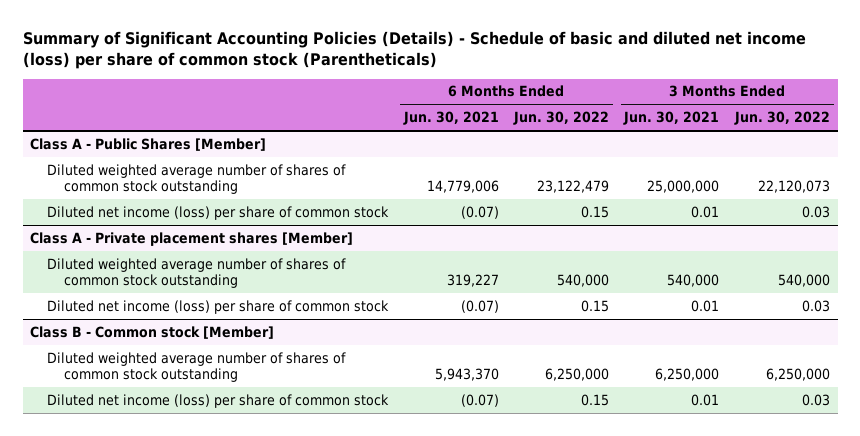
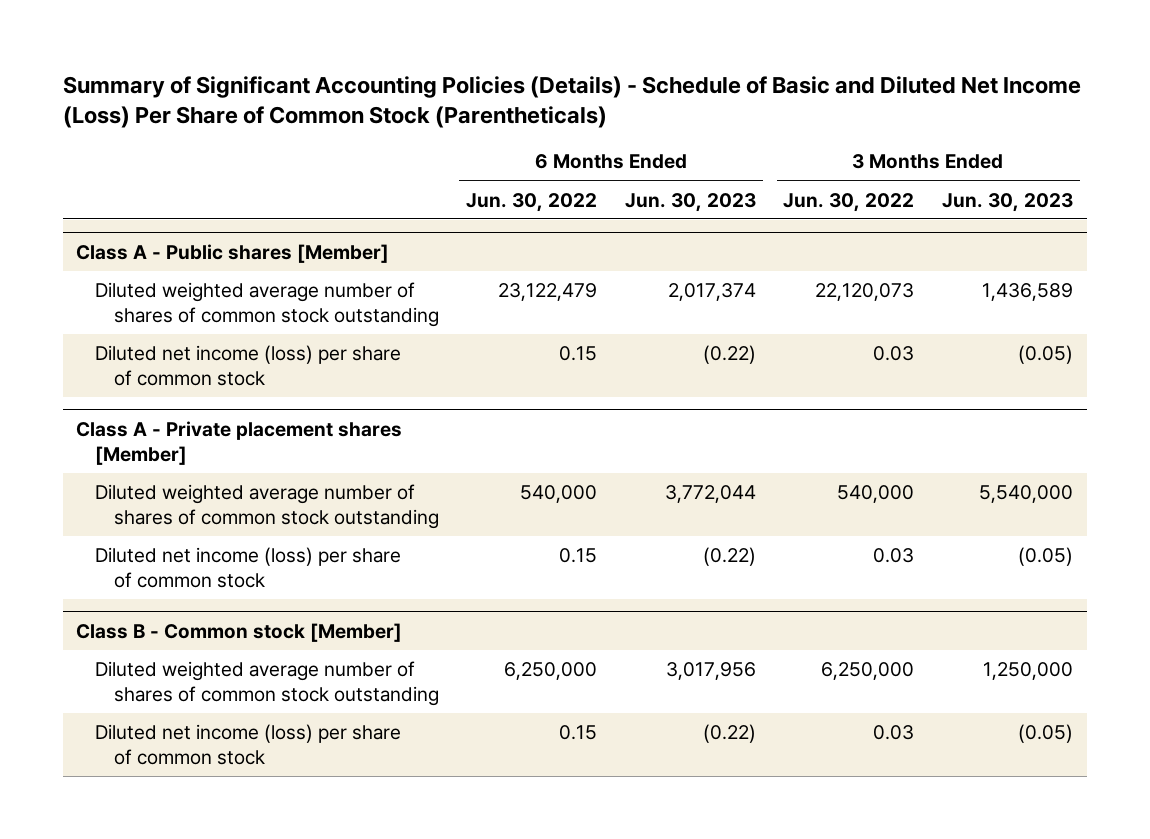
[22,30,806,69] Summary of Significant Accounting Policies (Details) - Schedule of basic and diluted net income (loss) per share of common stock (Parentheticals) -> [62,75,1081,129] Summary of Significant Accounting Policies (Details) - Schedule of Basic and Diluted Net Income (Loss) Per Share of Common Stock (Parentheticals)
[402,111,499,126] Jun. 30, 2021 -> none
[623,111,720,126] Jun. 30, 2021 -> none
none -> [624,192,756,212] Jun. 30, 2023
none -> [942,192,1074,212] Jun. 30, 2023
[30,137,267,151] Class A - Public Shares [Member] -> [76,243,390,263] Class A - Public shares [Member]

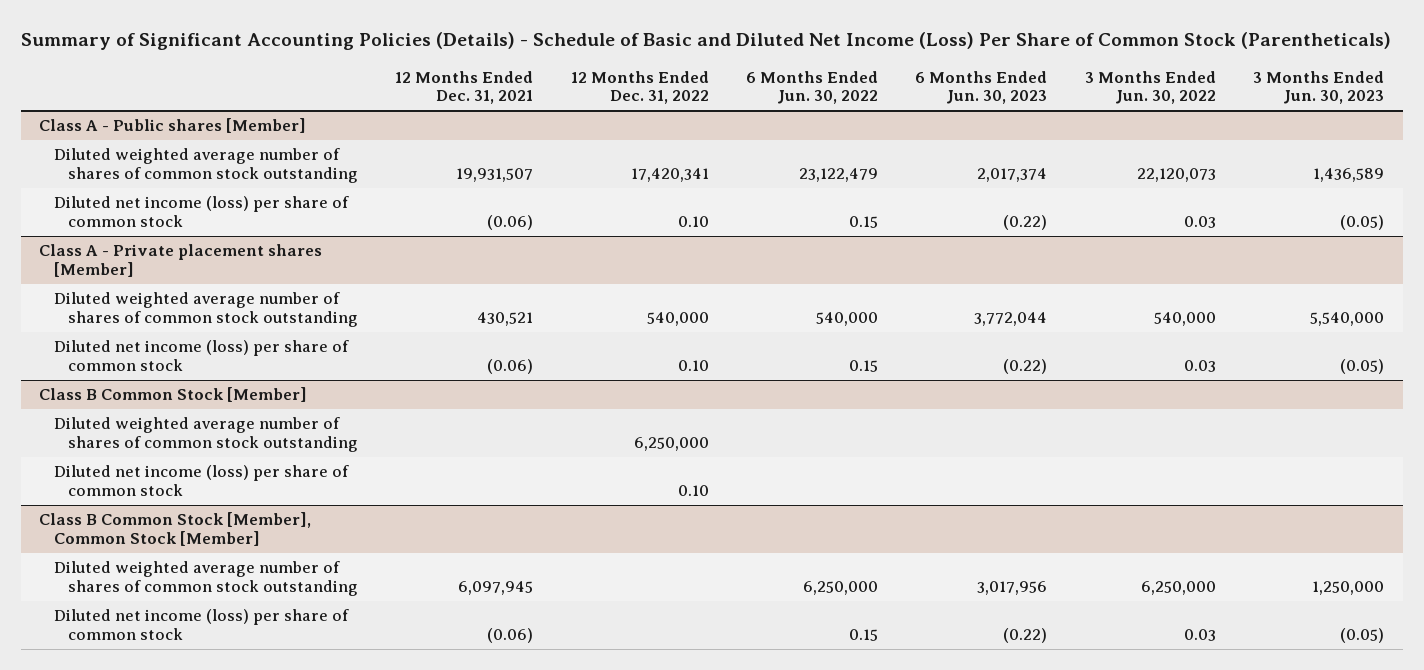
none -> [395,70,534,105] 12 Months Ended Dec. 31, 2021
none -> [570,70,709,105] 12 Months Ended Dec. 31, 2022
[76,622,403,642] Class B - Common stock [Member] -> [39,387,308,403] Class B Common Stock [Member]
none -> [53,417,358,452] Diluted weighted average number of shares of common stock outstanding
none -> [53,465,349,496] Diluted net income (loss) per share of common stock
none -> [39,512,312,546] Class B Common Stock [Member], Common Stock [Member]

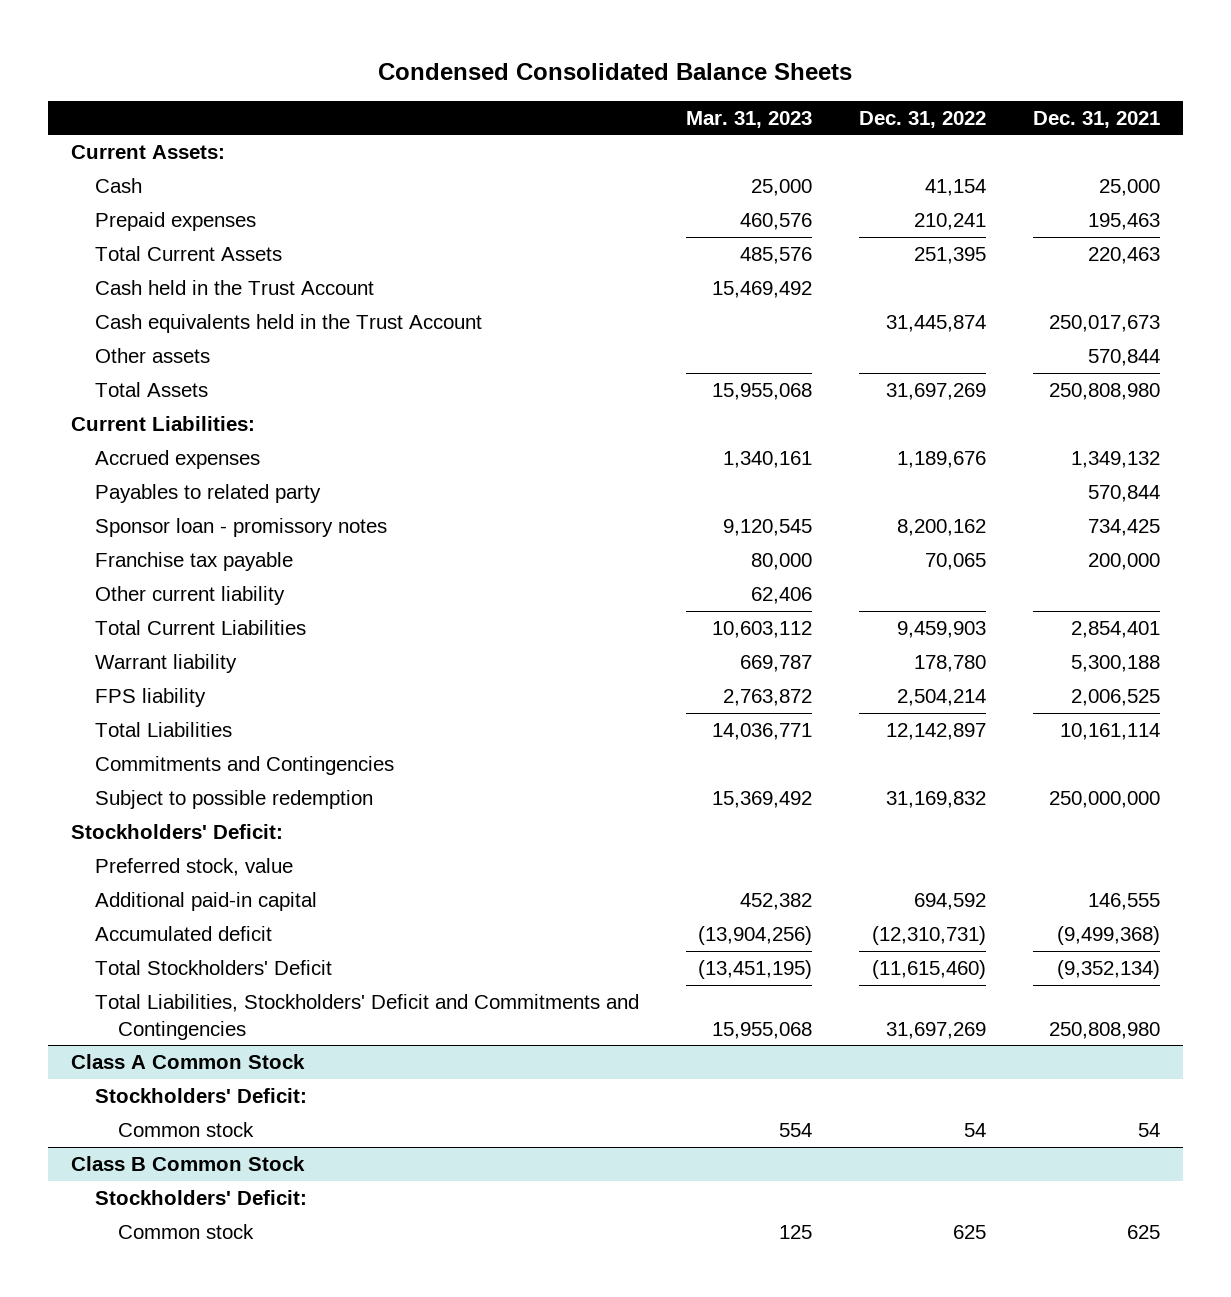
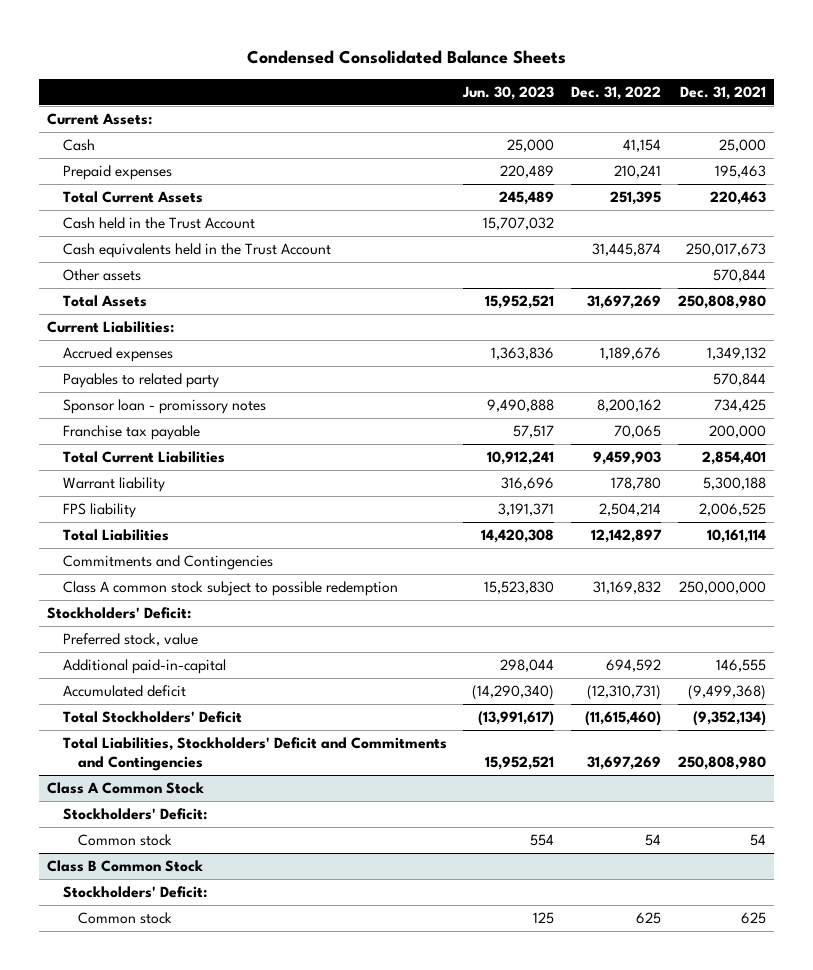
[685,110,812,128] Mar. 31, 2023 -> none
none -> [462,85,555,100] Jun. 30, 2023
[94,585,285,605] Other current liability -> none
[94,789,373,809] Subject to possible redemption -> [62,581,398,597] Class A common stock subject to possible redemption
[94,891,317,911] Additional paid-in capital -> [62,659,226,675] Additional paid-in-capital

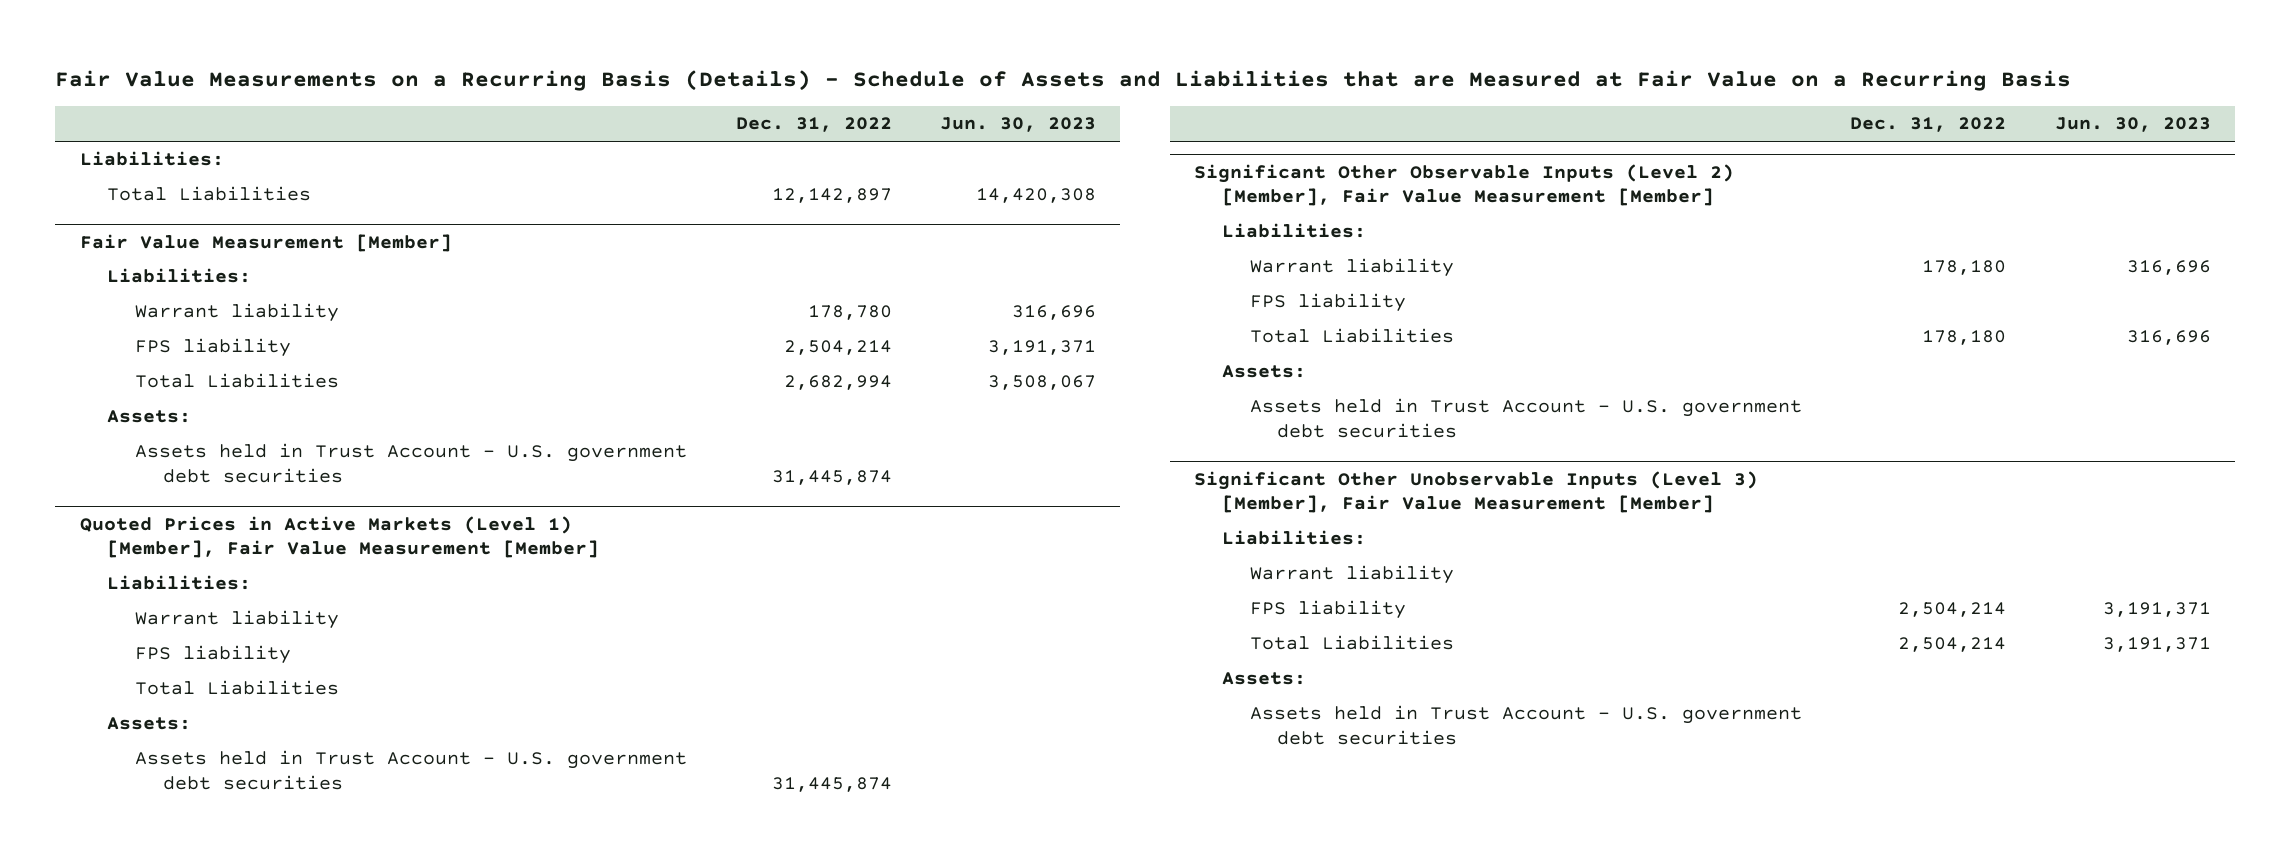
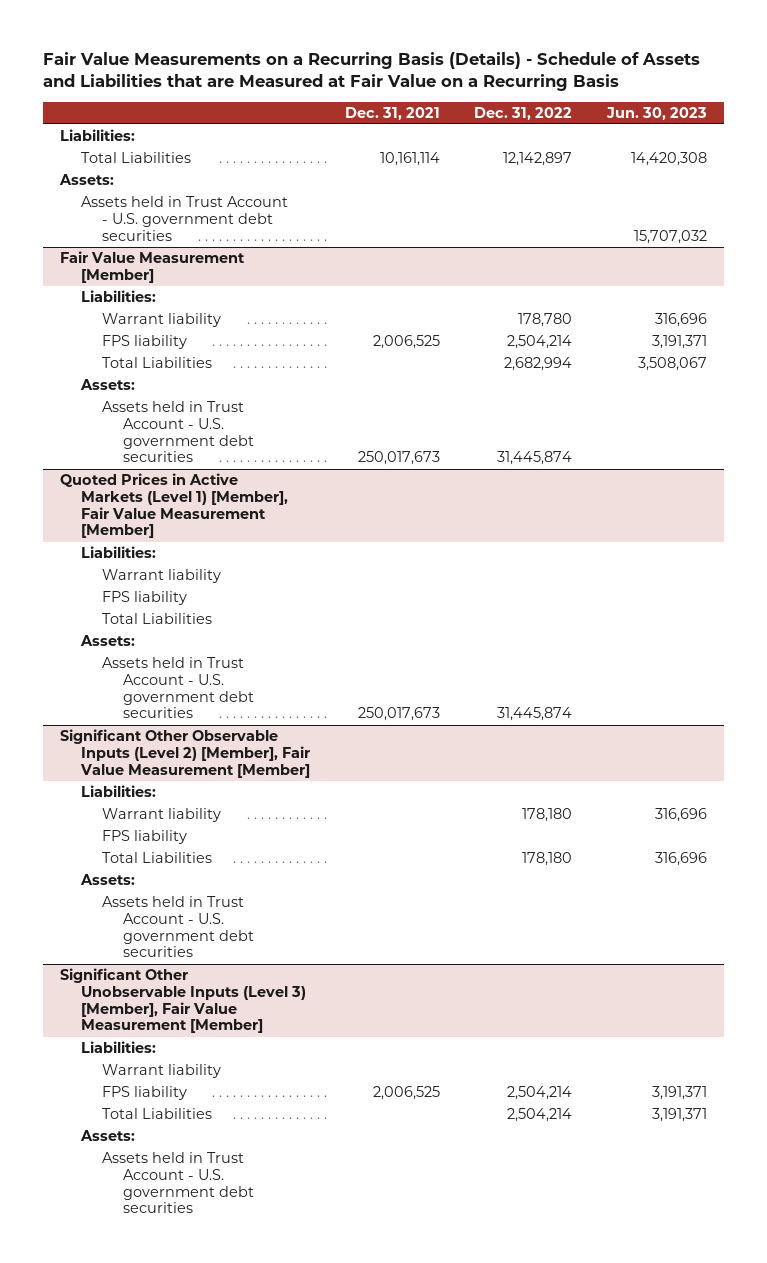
none -> [344,106,440,120] Dec. 31, 2021
none -> [59,174,115,186] Assets:
none -> [81,196,289,241] Assets held in Trust Account - U.S. government debt securities

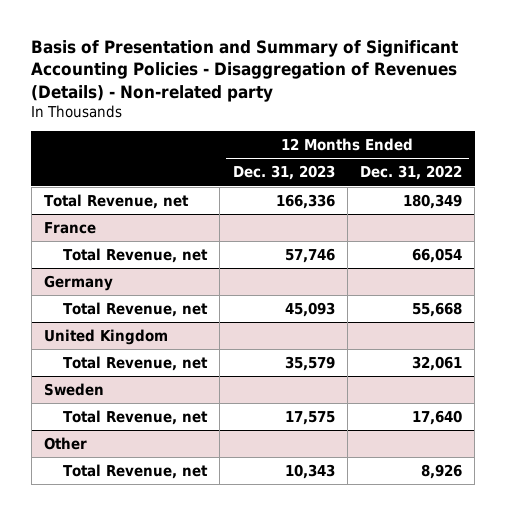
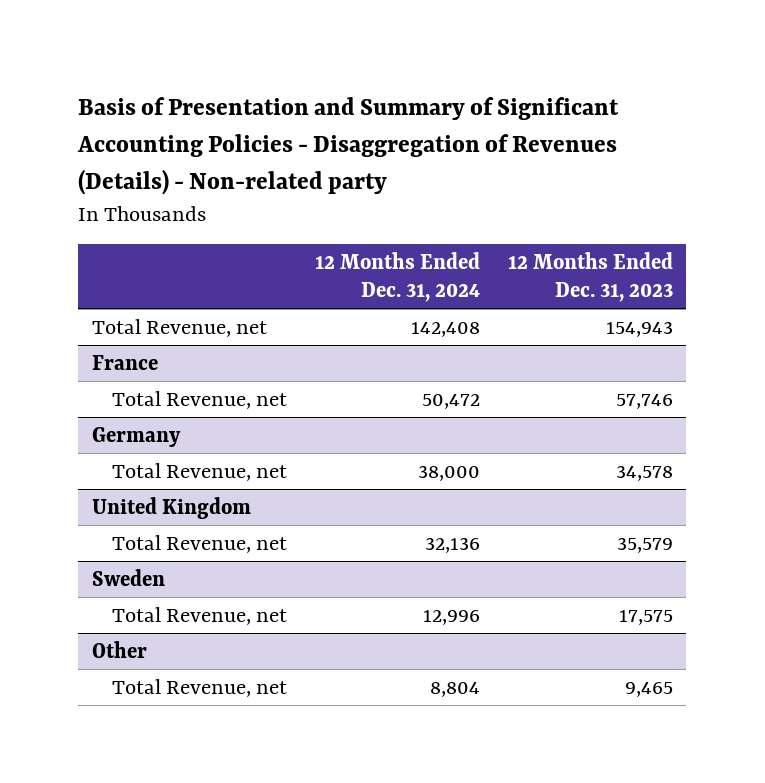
[360,165,463,181] Dec. 31, 2022 -> none
none -> [314,251,480,303] 12 Months Ended Dec. 31, 2024
[275,193,335,209] 166,336 -> [605,320,673,337] 154,943
[284,301,335,317] 45,093 -> [615,464,673,481] 34,578
[284,463,335,479] 10,343 -> [624,681,673,697] 9,465

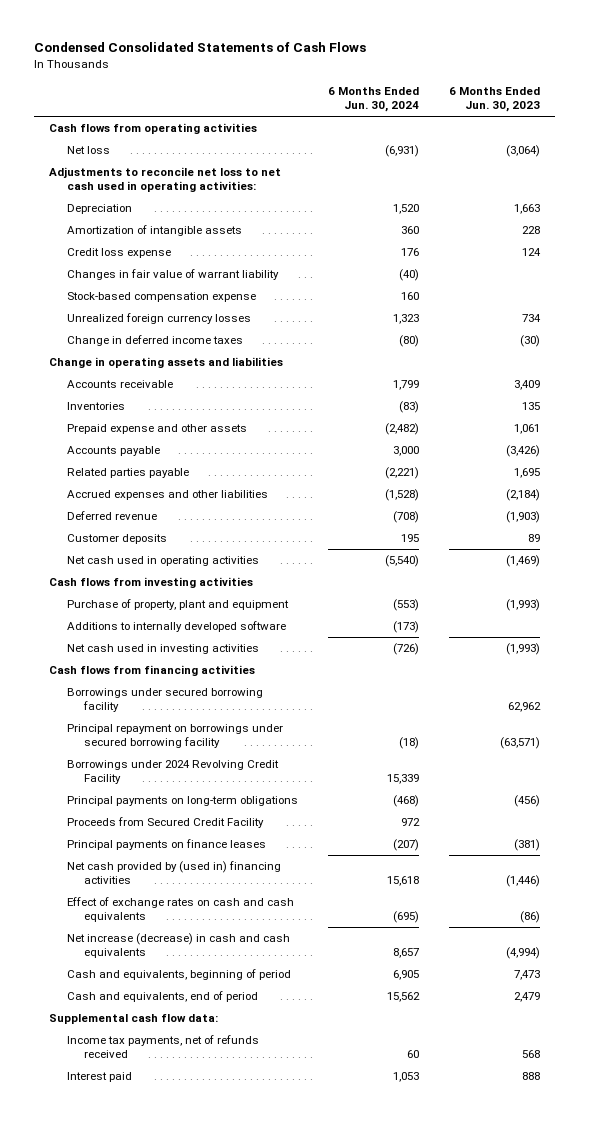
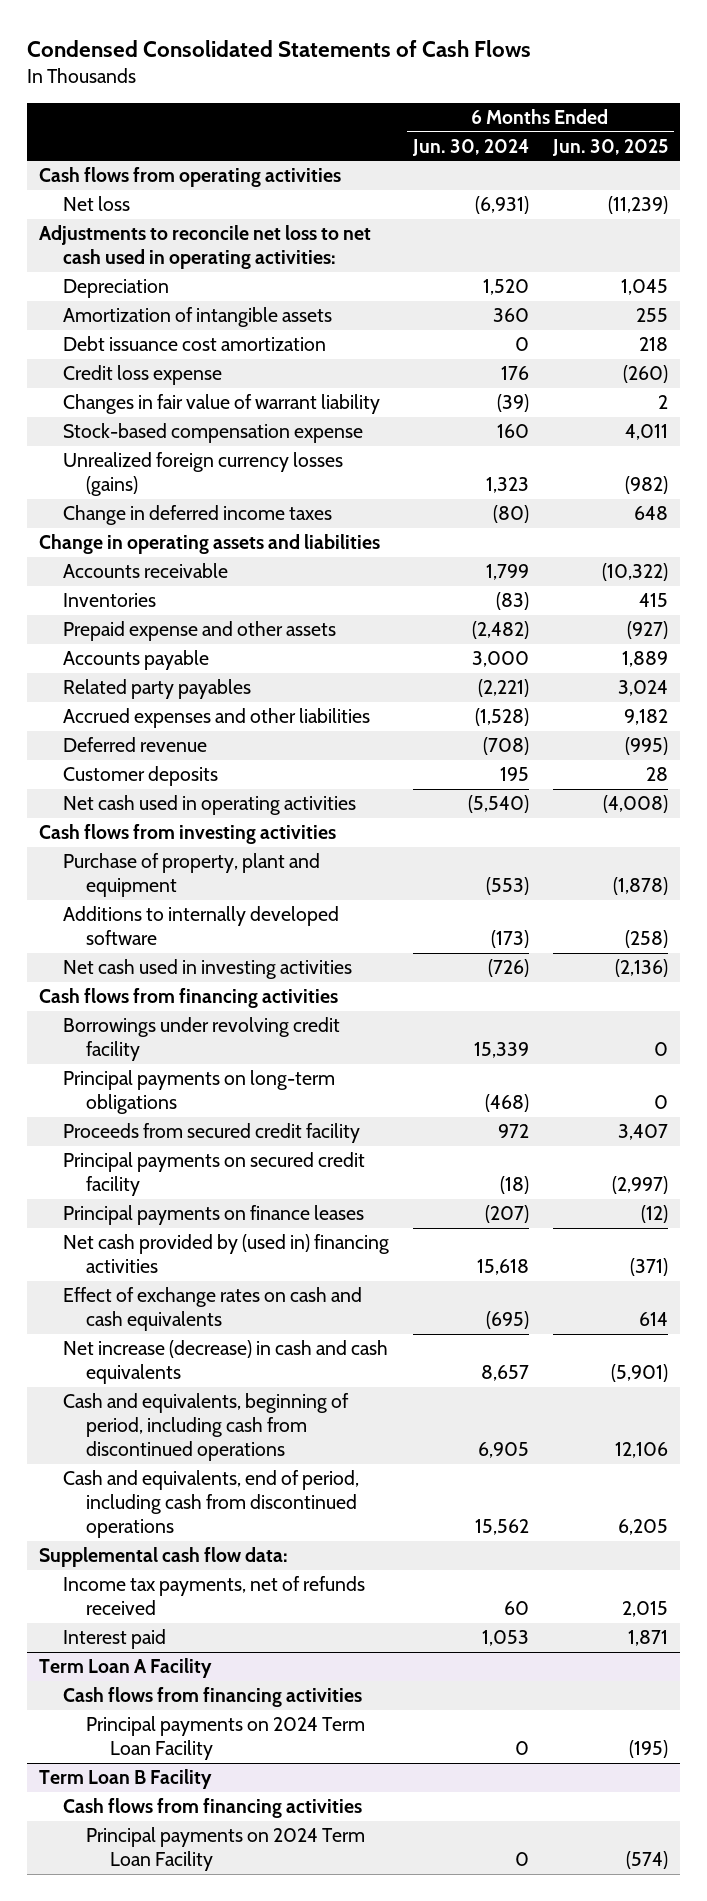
[449,86,541,113] 6 Months Ended Jun. 30, 2023 -> none
none -> [551,138,668,156] Jun. 30, 2025
none -> [62,336,326,352] Debt issuance cost amortization
[398,269,419,282] (40) -> [496,394,529,413] (39)
[66,313,251,325] Unrealized foreign currency losses -> [62,452,343,497] Unrealized foreign currency losses (gains)
[66,468,189,479] Related parties payable -> [62,679,251,700] Related party payables
[66,688,263,713] Borrowings under secured borrowing facility -> none
[66,724,283,749] Principal repayment on borrowings under secured borrowing facility -> none
[66,760,279,785] Borrowings under 2024 Revolving Credit Facility -> [62,1017,340,1062] Borrowings under revolving credit facility
[66,817,264,829] Proceeds from Secured Credit Facility -> [62,1123,360,1144] Proceeds from secured credit facility
none -> [62,1152,365,1197] Principal payments on secured credit facility
[66,969,291,981] Cash and equivalents, beginning of period -> [62,1393,349,1461] Cash and equivalents, beginning of period, including cash from discontinued operations
[66,991,258,1003] Cash and equivalents, end of period -> [62,1470,359,1538] Cash and equivalents, end of period, including cash from discontinued operations
none -> [39,1658,213,1679] Term Loan A Facility
none -> [62,1687,362,1708] Cash flows from financing activities
none -> [86,1716,366,1761] Principal payments on 2024 Term Loan Facility
none -> [39,1769,213,1790] Term Loan B Facility
none -> [62,1798,362,1819] Cash flows from financing activities
none -> [86,1827,366,1872] Principal payments on 2024 Term Loan Facility

